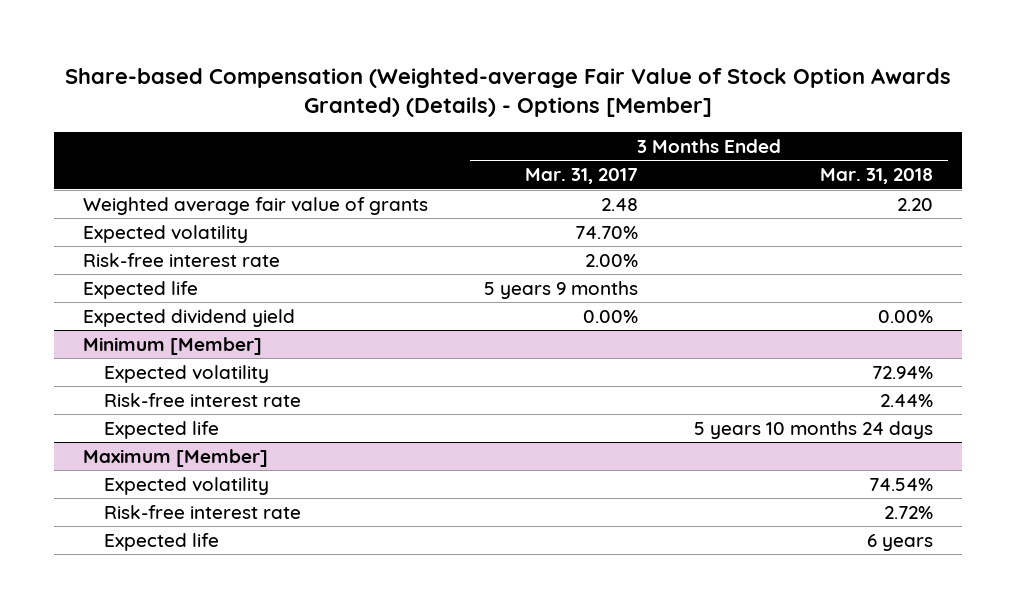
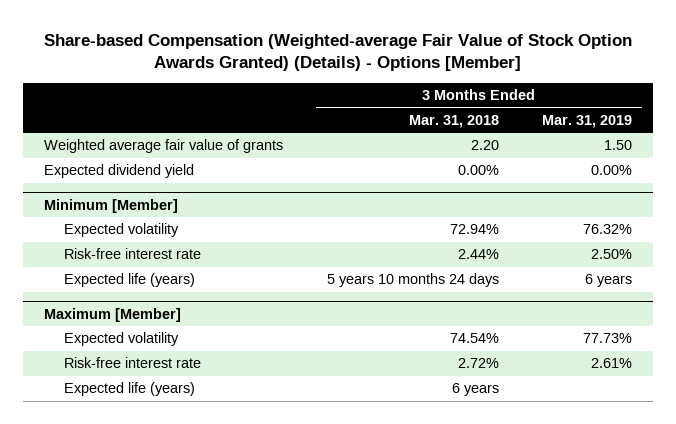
[525,168,639,185] Mar. 31, 2017 -> none
none -> [541,115,632,129] Mar. 31, 2019
[82,224,248,243] Expected volatility -> none
[82,252,280,267] Risk-free interest rate -> none
[82,280,198,299] Expected life -> none
[103,420,219,439] Expected life -> [63,273,195,288] Expected life (years)
[103,532,219,551] Expected life -> [63,382,195,397] Expected life (years)

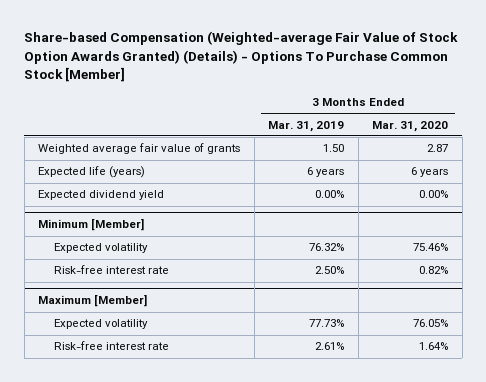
[44,33,633,72] Share-based Compensation (Weighted-average Fair Value of Stock Option Awards Granted) (Details) - Options [Member] -> [24,31,459,82] Share-based Compensation (Weighted-average Fair Value of Stock Option Awards Granted) (Details) - Options To Purchase Common Stock [Member]
[408,115,499,129] Mar. 31, 2018 -> none
none -> [372,120,449,132] Mar. 31, 2020
none -> [38,166,146,179] Expected life (years)
[63,273,195,288] Expected life (years) -> none
[63,382,195,397] Expected life (years) -> none

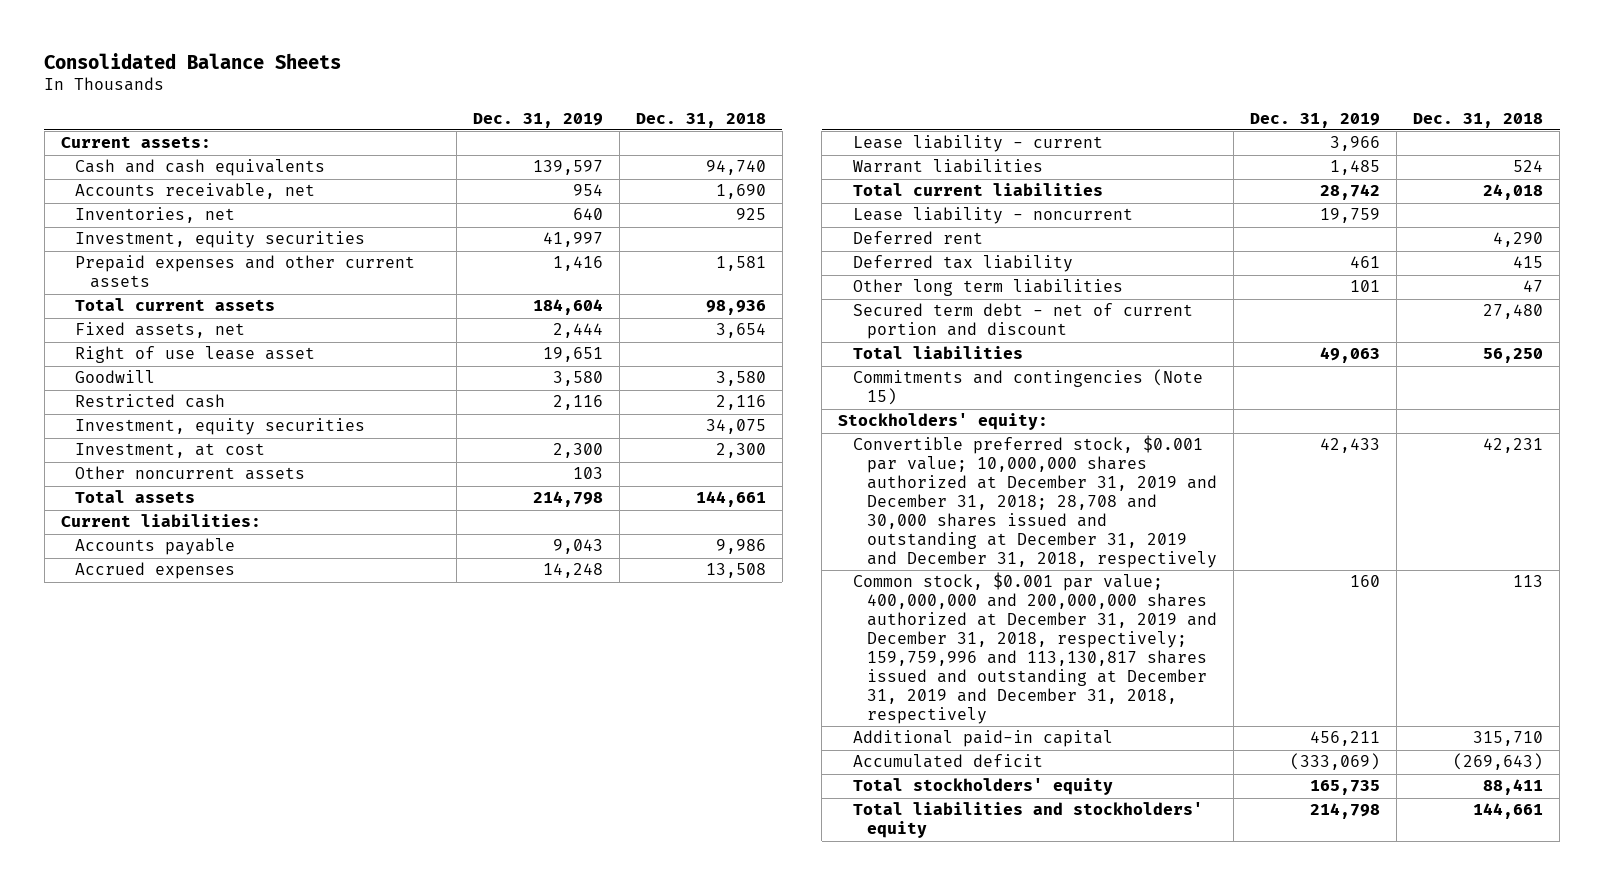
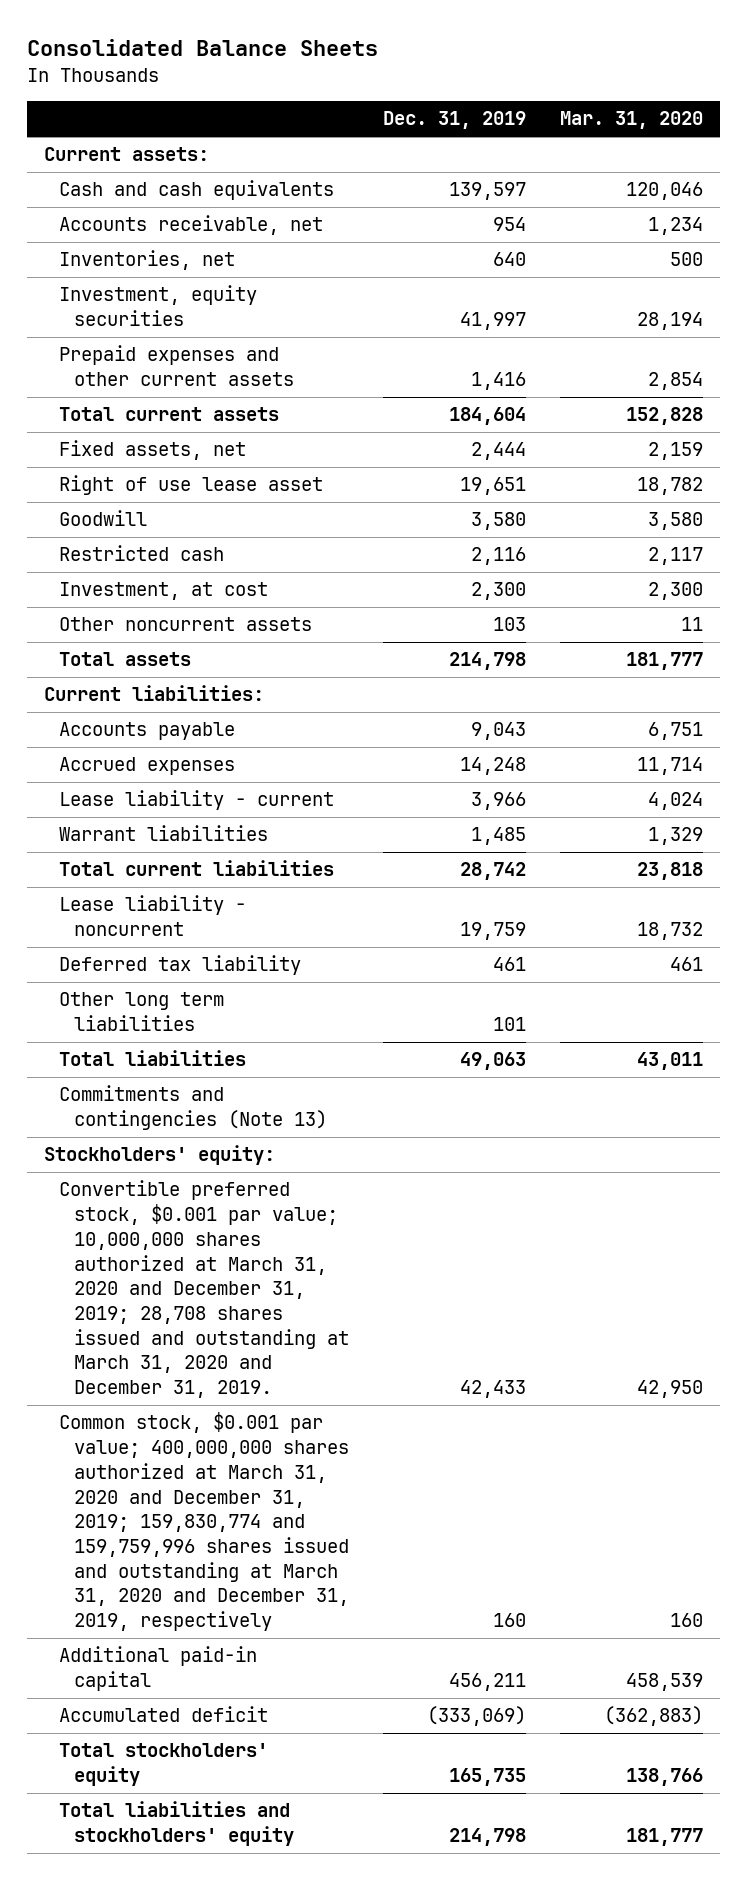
[635,112,766,128] Dec. 31, 2018 -> none
none -> [560,111,704,130] Mar. 31, 2020
[75,418,366,436] Investment, equity securities -> none
[852,231,983,245] Deferred rent -> none
[852,303,1193,340] Secured term debt - net of current portion and discount -> none
[852,369,1203,406] Commitments and contingencies (Note 15) -> [58,1085,327,1131] Commitments and contingencies (Note 13)
[852,435,1218,568] Convertible preferred stock, $0.001 par value; 10,000,000 shares authorized at December 31, 2019 and December 31, 2018; 28,708 and 30,000 shares issued and outstanding at December 31, 2019 and December 31, 2018, respectively -> [58,1180,349,1399] Convertible preferred stock, $0.001 par value; 10,000,000 shares authorized at March 31, 2020 and December 31, 2019; 28,708 shares issued and outstanding at March 31, 2020 and December 31, 2019.
[852,572,1218,724] Common stock, $0.001 par value; 400,000,000 and 200,000,000 shares authorized at December 31, 2019 and December 31, 2018, respectively; 159,759,996 and 113,130,817 shares issued and outstanding at December 31, 2019 and December 31, 2018, respectively -> [58,1412,349,1632] Common stock, $0.001 par value; 400,000,000 shares authorized at March 31, 2020 and December 31, 2019; 159,830,774 and 159,759,996 shares issued and outstanding at March 31, 2020 and December 31, 2019, respectively

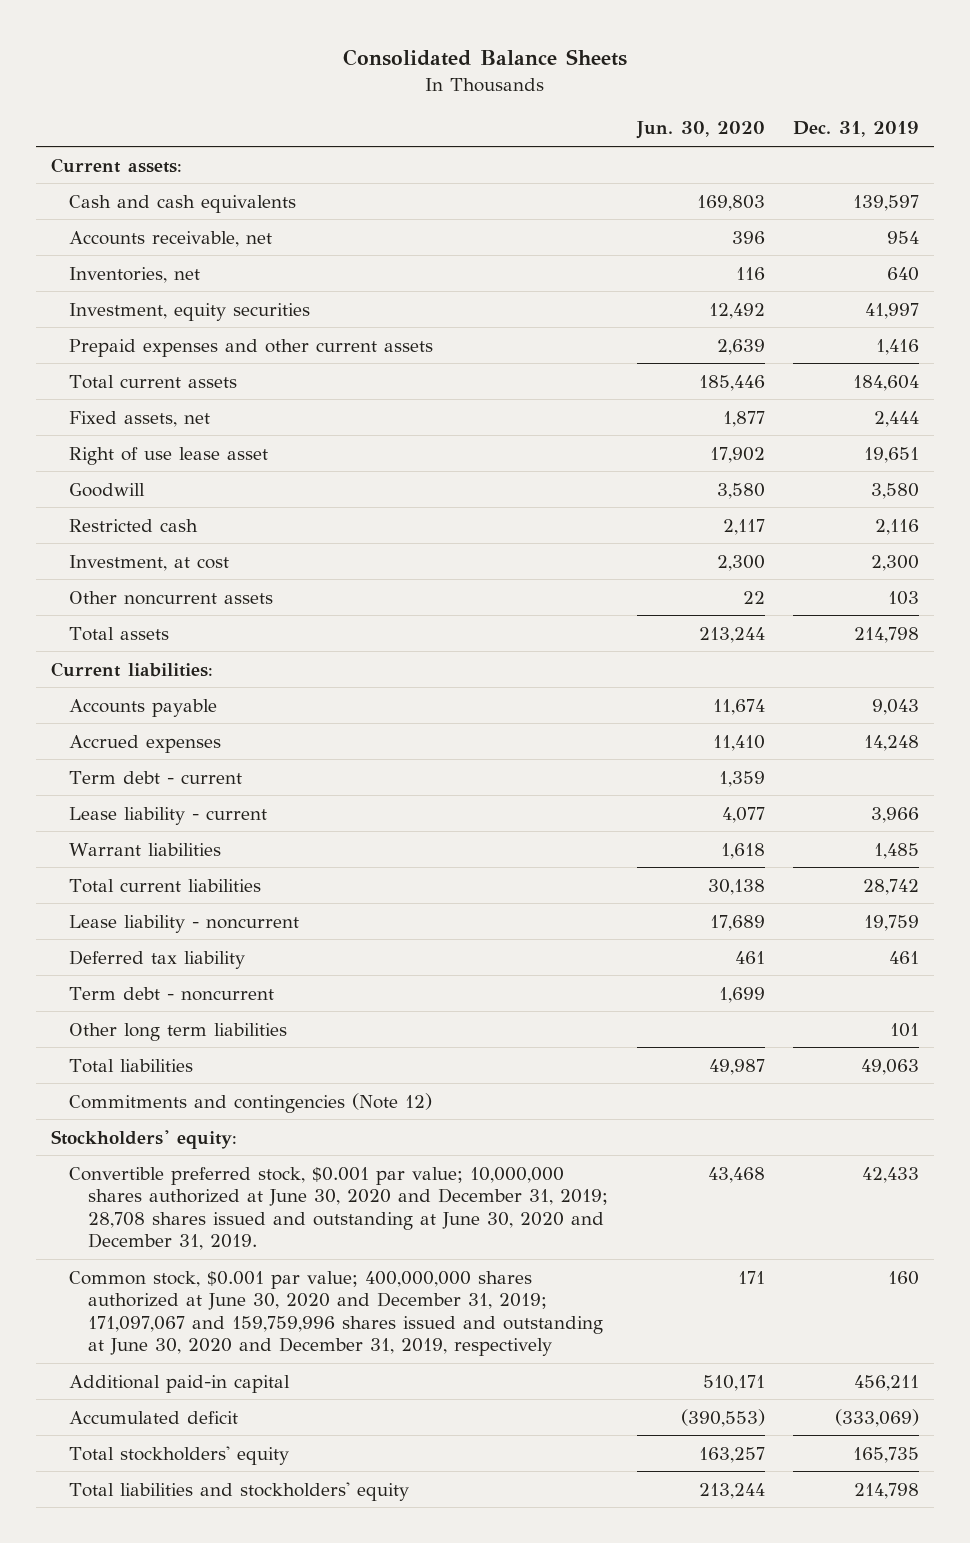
[560,111,704,130] Mar. 31, 2020 -> none
none -> [635,121,765,140] Jun. 30, 2020
none -> [69,770,243,784] Term debt - current
none -> [69,986,275,1001] Term debt - noncurrent
[58,1085,327,1131] Commitments and contingencies (Note 13) -> [69,1092,433,1113] Commitments and contingencies (Note 12)
[58,1180,349,1399] Convertible preferred stock, $0.001 par value; 10,000,000 shares authorized at March 31, 2020 and December 31, 2019; 28,708 shares issued and outstanding at March 31, 2020 and December 31, 2019. -> [69,1166,609,1250] Convertible preferred stock, $0.001 par value; 10,000,000 shares authorized at June 30, 2020 and December 31, 2019; 28,708 shares issued and outstanding at June 30, 2020 and December 31, 2019.
[58,1412,349,1632] Common stock, $0.001 par value; 400,000,000 shares authorized at March 31, 2020 and December 31, 2019; 159,830,774 and 159,759,996 shares issued and outstanding at March 31, 2020 and December 31, 2019, respectively -> [69,1270,604,1356] Common stock, $0.001 par value; 400,000,000 shares authorized at June 30, 2020 and December 31, 2019; 171,097,067 and 159,759,996 shares issued and outstanding at June 30, 2020 and December 31, 2019, respectively

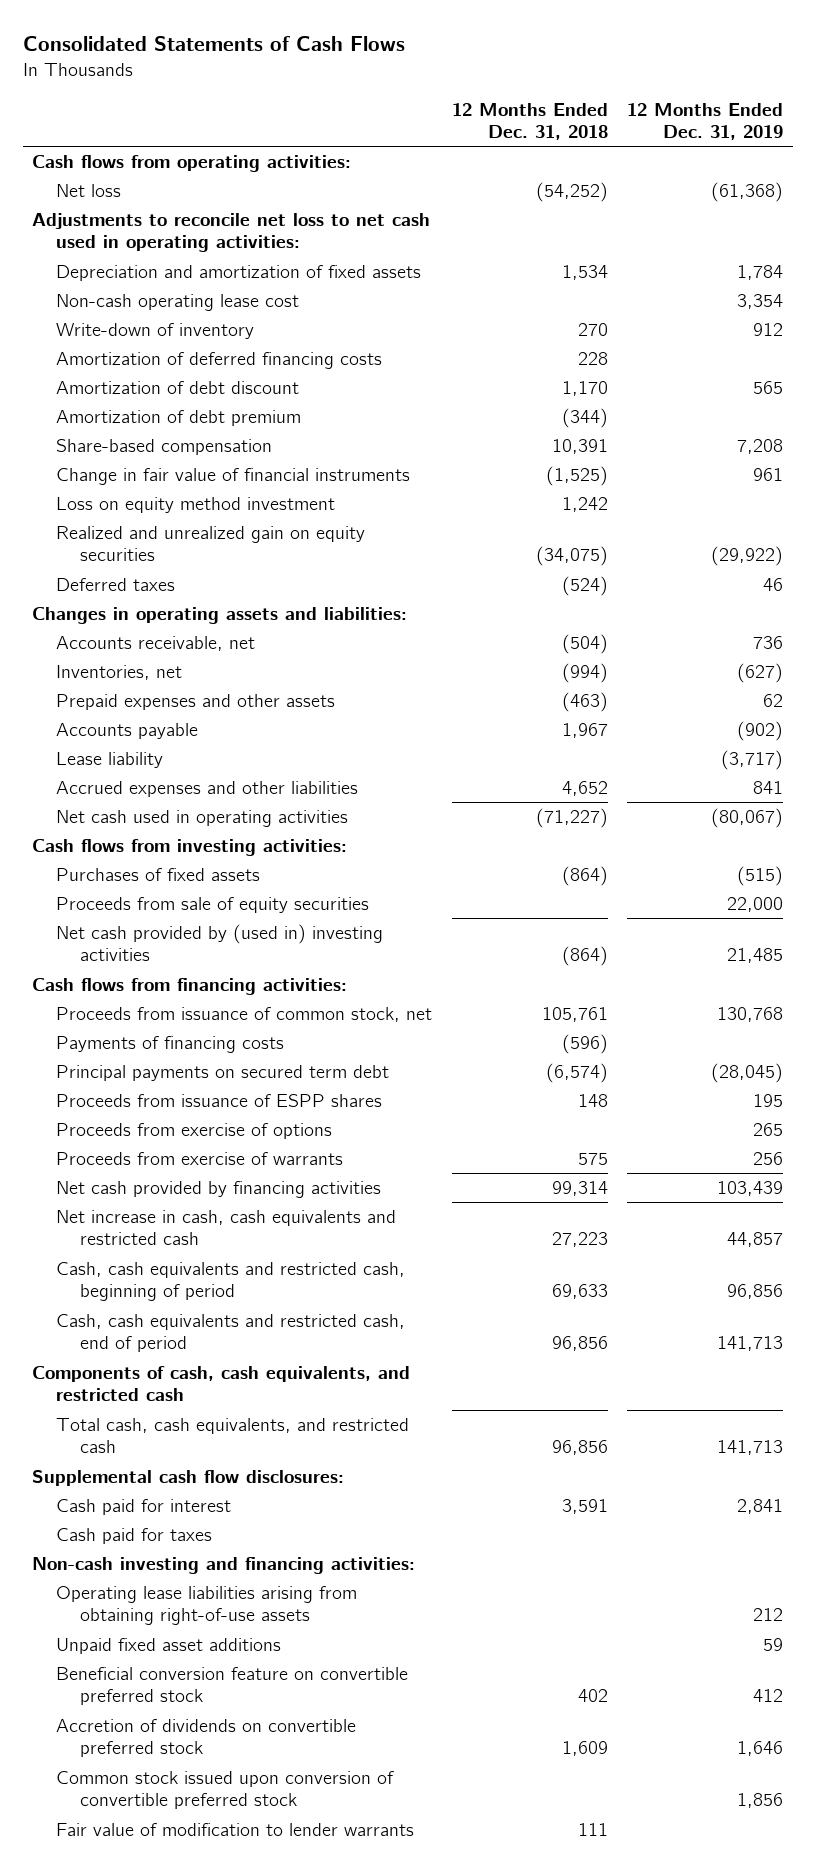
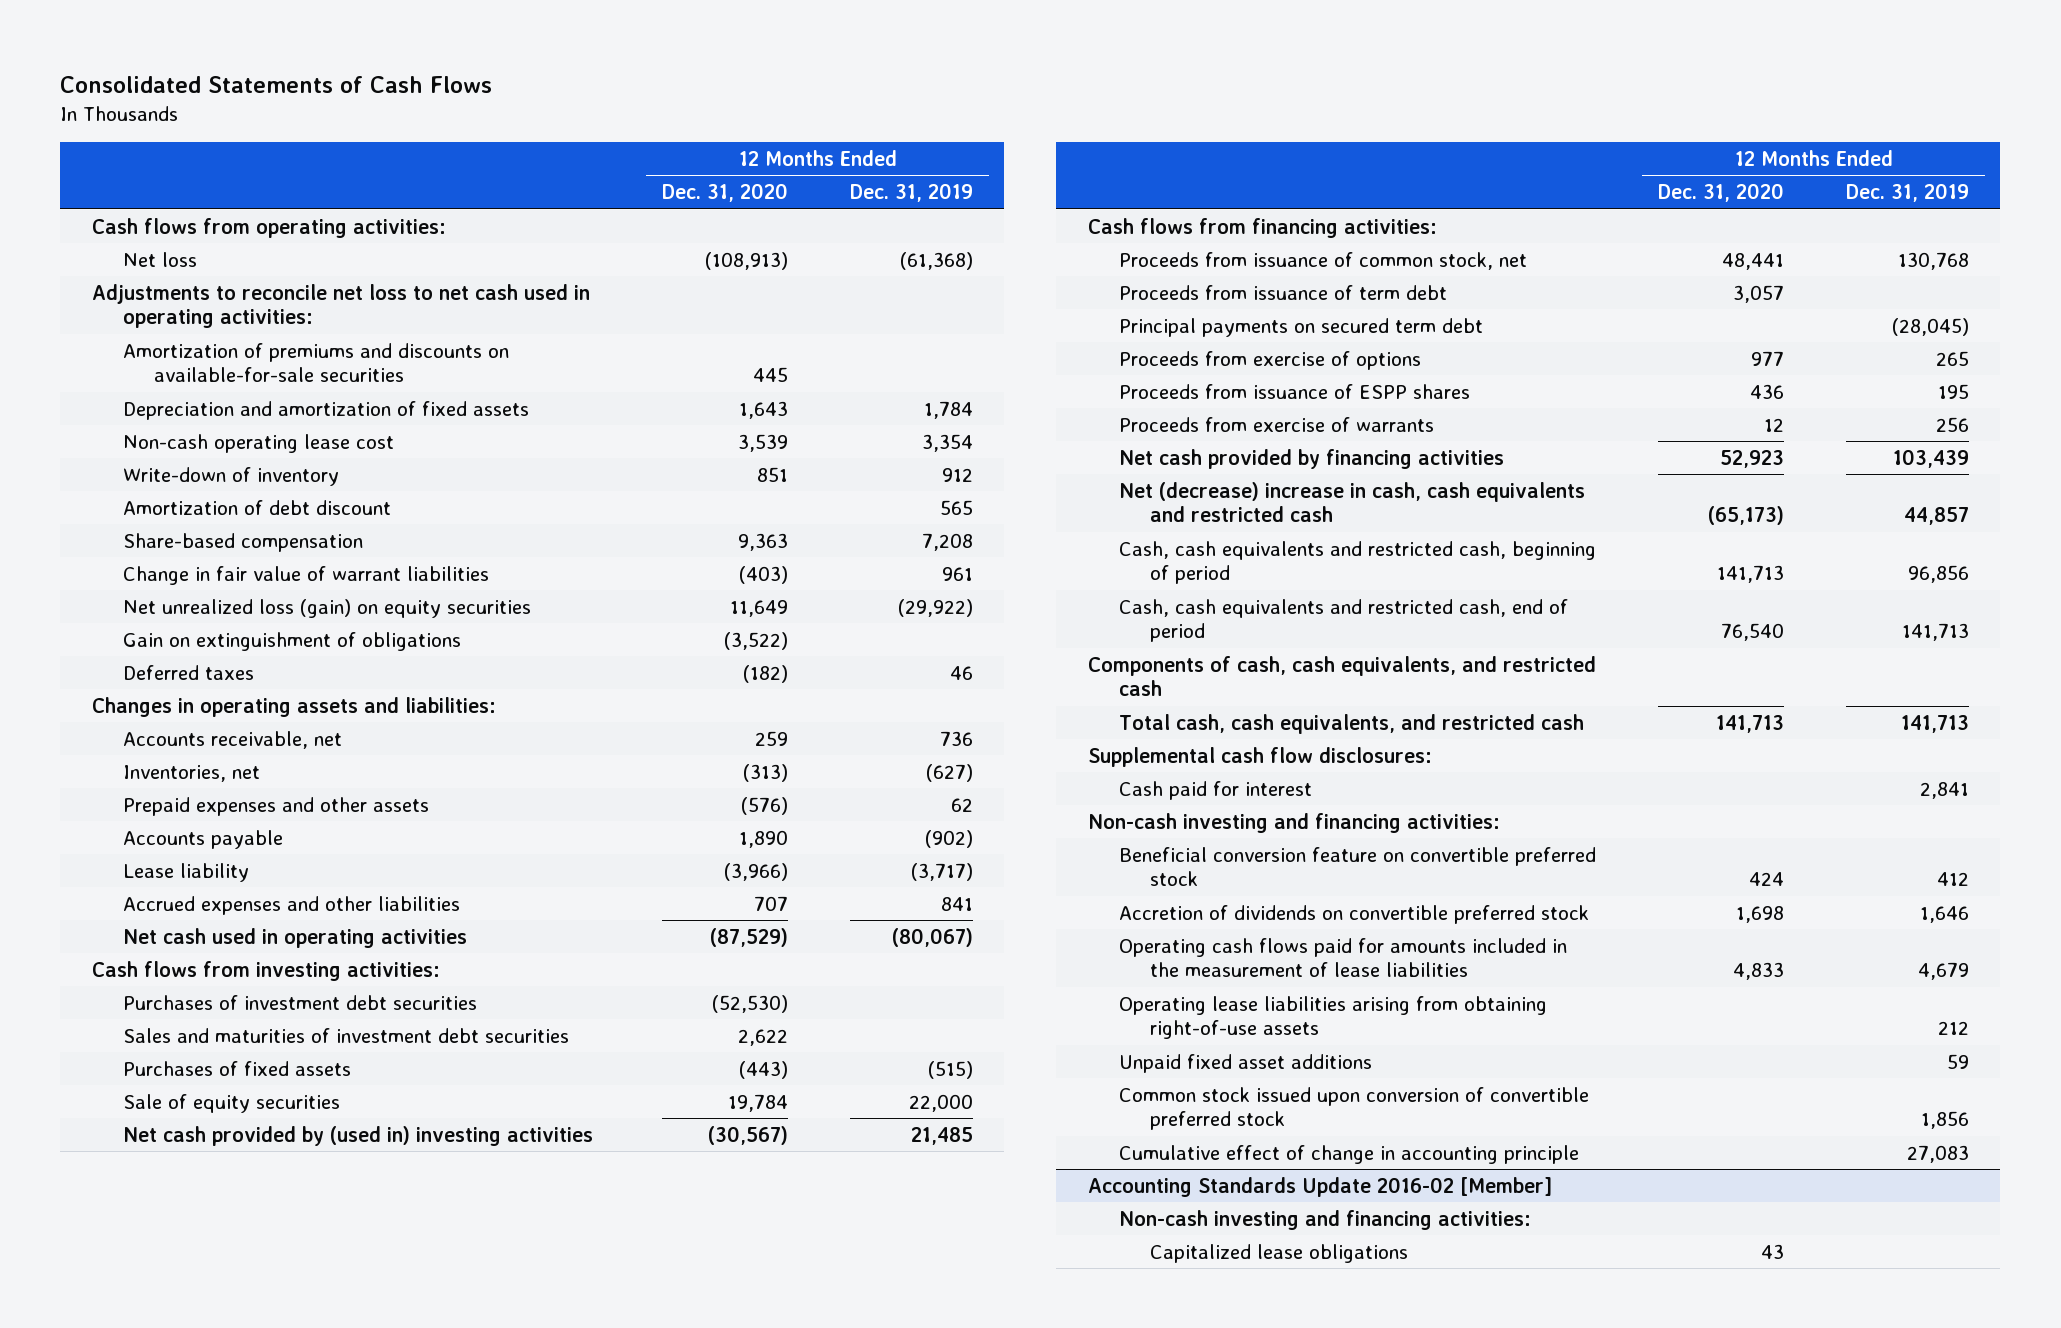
[451,102,608,140] 12 Months Ended Dec. 31, 2018 -> none
none -> [661,183,788,203] Dec. 31, 2020
none -> [122,342,509,383] Amortization of premiums and discounts on available-for-sale securities
[56,352,383,370] Amortization of deferred financing costs -> none
[56,410,302,427] Amortization of debt premium -> none
[56,497,336,514] Loss on equity method investment -> none
[56,468,411,486] Change in fair value of financial instruments -> [122,565,489,585] Change in fair value of warrant liabilities
[56,526,366,562] Realized and unrealized gain on equity securities -> [122,598,531,618] Net unrealized loss (gain) on equity securities
none -> [122,631,461,651] Gain on extinguishment of obligations
none -> [122,994,477,1010] Purchases of investment debt securities
none -> [122,1027,569,1043] Sales and maturities of investment debt securities
[56,897,370,914] Proceeds from sale of equity securities -> [122,1093,340,1113] Sale of equity securities
[56,1036,285,1054] Payments of financing costs -> none
none -> [1118,284,1447,300] Proceeds from issuance of term debt
[56,1094,383,1108] Proceeds from issuance of ESPP shares -> [1118,383,1470,399] Proceeds from issuance of ESPP shares
[56,1210,397,1246] Net increase in cash, cash equivalents and restricted cash -> [1118,481,1585,523] Net (decrease) increase in cash, cash equivalents and restricted cash
[56,1528,213,1545] Cash paid for taxes -> none
none -> [1118,937,1567,978] Operating cash flows paid for amounts included in the measurement of lease liabilities
[56,1586,358,1626] Operating lease liabilities arising from obtaining right-of-use assets -> [1118,995,1547,1040] Operating lease liabilities arising from obtaining right-of-use assets
[56,1638,282,1655] Unpaid fixed asset additions -> [1118,1053,1372,1073] Unpaid fixed asset additions
[56,1823,415,1837] Fair value of modification to lender warrants -> none
none -> [1118,1144,1579,1164] Cumulative effect of change in accounting principle
none -> [1087,1176,1552,1197] Accounting Standards Update 2016-02 [Member]
none -> [1118,1209,1531,1230] Non-cash investing and financing activities:
none -> [1149,1243,1408,1263] Capitalized lease obligations

